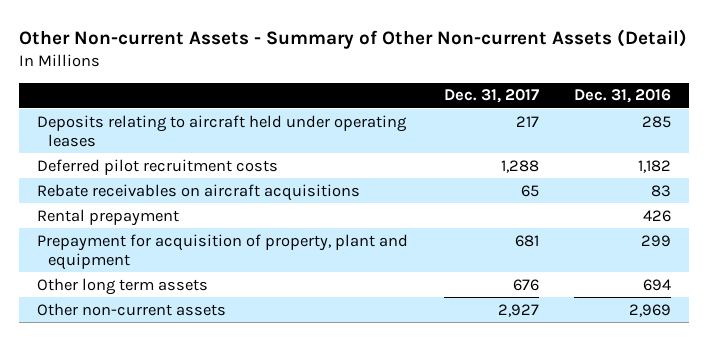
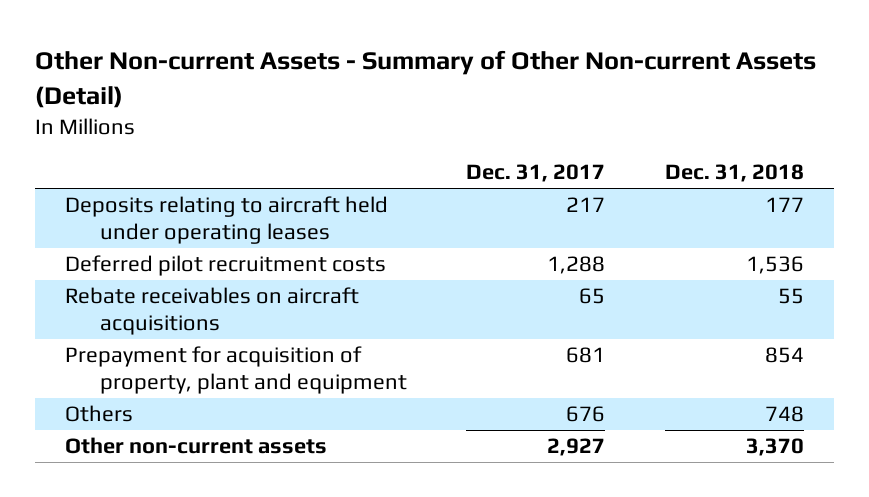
[574,89,672,104] Dec. 31, 2016 -> none
none -> [664,164,804,183] Dec. 31, 2018
[36,208,179,226] Rental prepayment -> none
[36,277,208,295] Other long term assets -> [64,405,133,423] Others

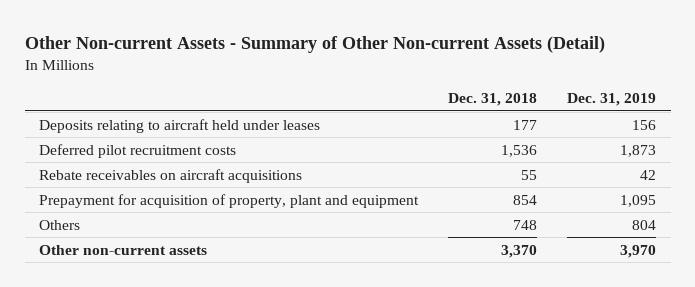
[466,164,606,183] Dec. 31, 2017 -> none
none -> [566,93,656,107] Dec. 31, 2019
[64,196,388,245] Deposits relating to aircraft held under operating leases -> [39,118,321,133] Deposits relating to aircraft held under leases

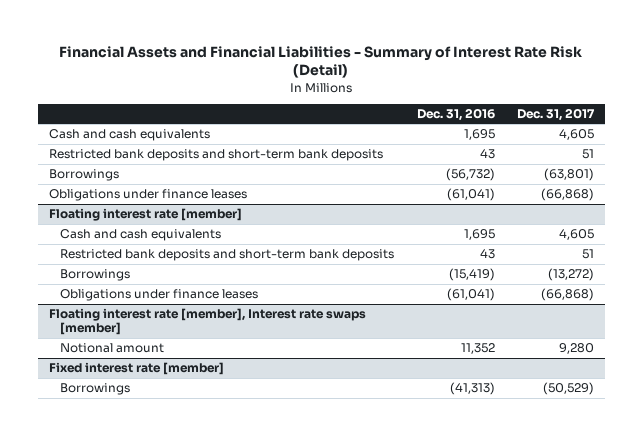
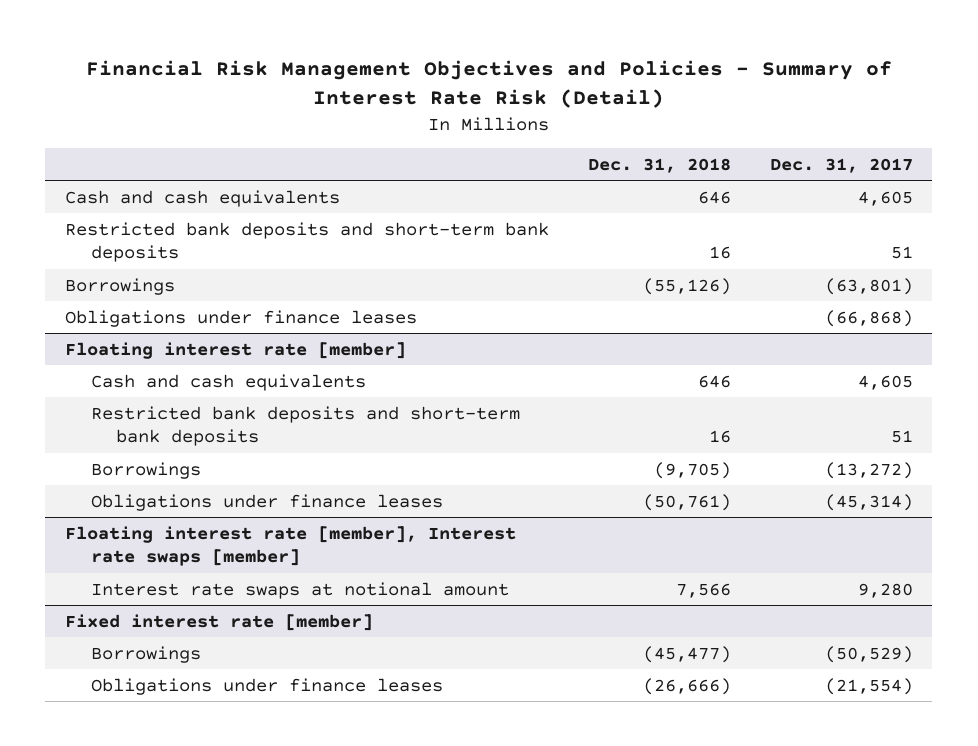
[59,45,583,79] Financial Assets and Financial Liabilities - Summary of Interest Rate Risk (Detail) -> [85,59,892,109] Financial Risk Management Objectives and Policies - Summary of Interest Rate Risk (Detail)
[416,108,495,122] Dec. 31, 2016 -> none
none -> [587,157,731,173] Dec. 31, 2018
[541,288,595,302] (66,868) -> [824,493,913,511] (45,314)
[60,343,165,354] Notional amount -> [90,581,509,599] Interest rate swaps at notional amount
none -> [90,677,443,695] Obligations under finance leases

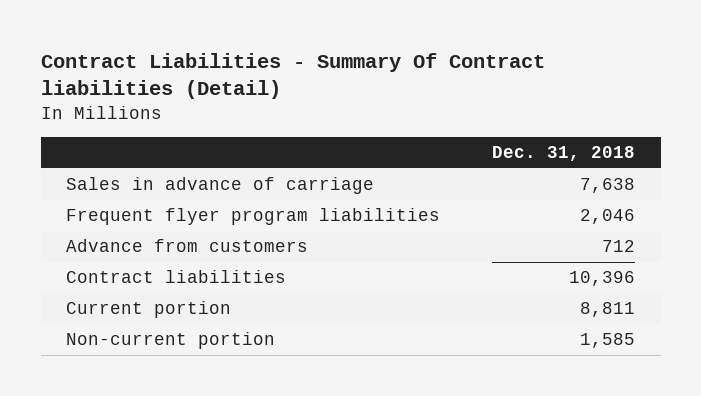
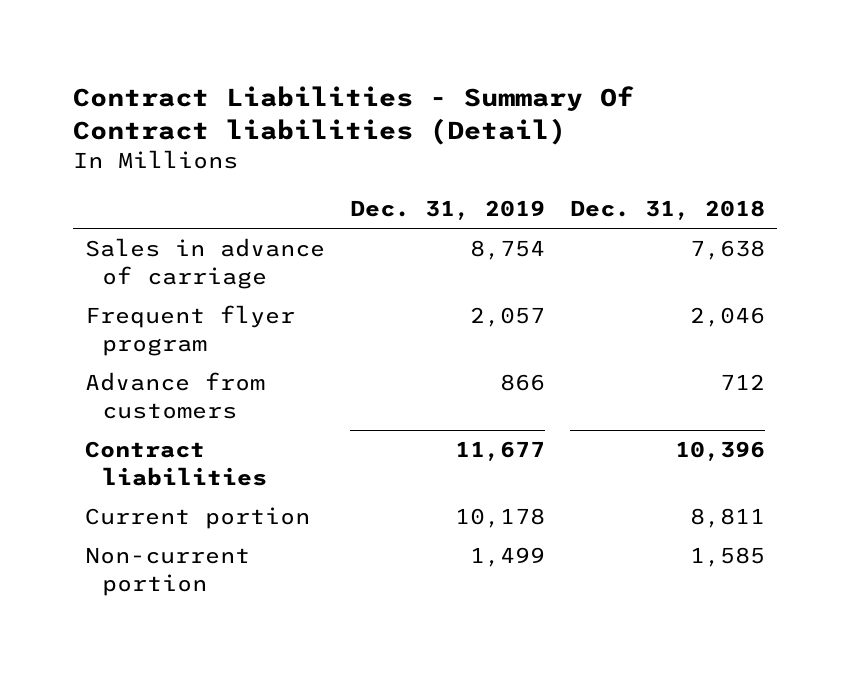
none -> [350,200,546,221] Dec. 31, 2019
[66,208,441,226] Frequent flyer program liabilities -> [85,305,296,356] Frequent flyer program

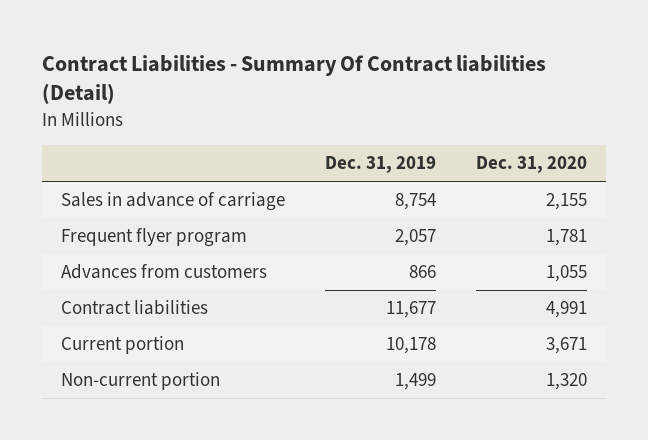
[570,200,766,221] Dec. 31, 2018 -> none
none -> [475,156,587,174] Dec. 31, 2020
[85,372,266,419] Advance from customers -> [61,264,268,280] Advances from customers

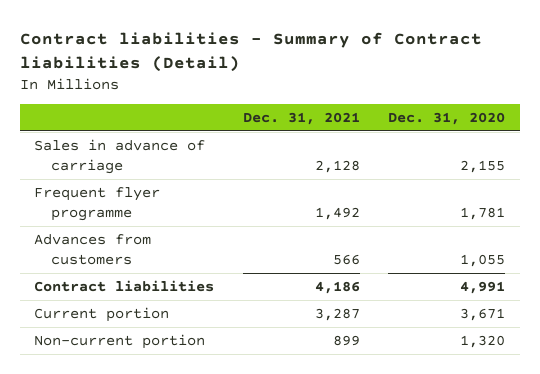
[41,55,546,105] Contract Liabilities - Summary Of Contract liabilities (Detail) -> [20,31,483,72] Contract liabilities - Summary of Contract liabilities (Detail)
[325,156,437,174] Dec. 31, 2019 -> none
none -> [242,112,360,126] Dec. 31, 2021
[61,228,248,248] Frequent flyer program -> [34,186,161,221] Frequent flyer programme

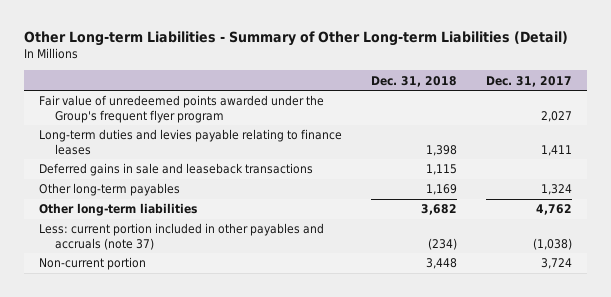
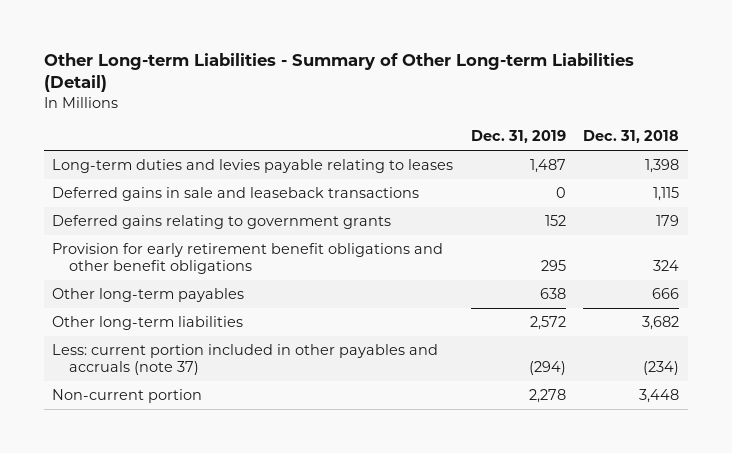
[486,75,573,87] Dec. 31, 2017 -> none
none -> [470,130,566,144] Dec. 31, 2019
[38,95,324,123] Fair value of unredeemed points awarded under the Group's frequent flyer program -> none
[38,129,342,155] Long-term duties and levies payable relating to finance leases -> [52,159,454,174] Long-term duties and levies payable relating to leases
none -> [52,215,392,230] Deferred gains relating to government grants
none -> [52,243,444,274] Provision for early retirement benefit obligations and other benefit obligations
[425,184,457,196] 1,169 -> [652,288,680,300] 666

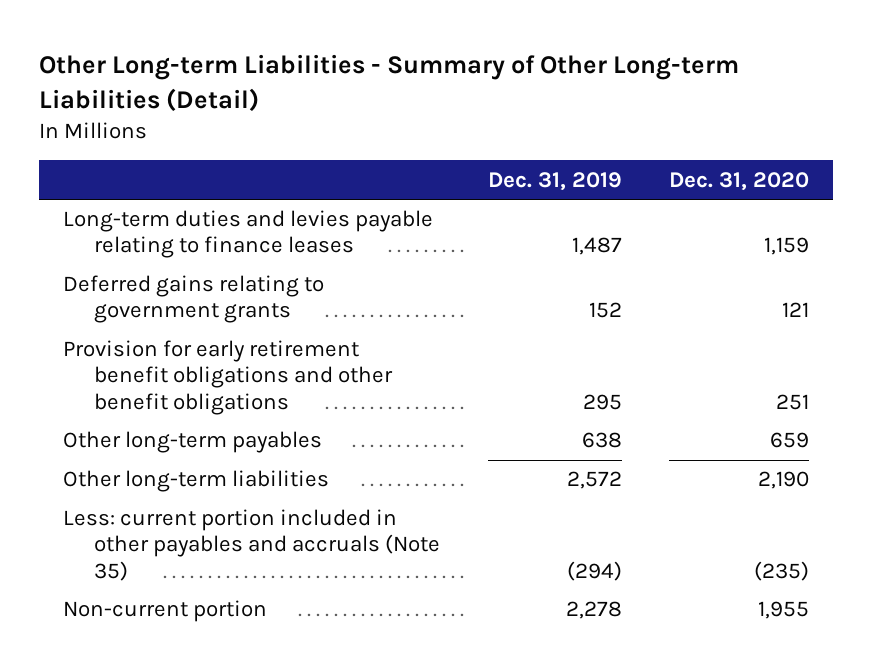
[583,130,680,144] Dec. 31, 2018 -> none
none -> [669,171,810,191] Dec. 31, 2020
[52,187,420,202] Deferred gains in sale and leaseback transactions -> none
[52,159,454,174] Long-term duties and levies payable relating to leases -> [62,210,433,259] Long-term duties and levies payable relating to finance leases
[52,344,439,375] Less: current portion included in other payables and accruals (note 37) -> [62,509,440,581] Less: current portion included in other payables and accruals (Note 35)

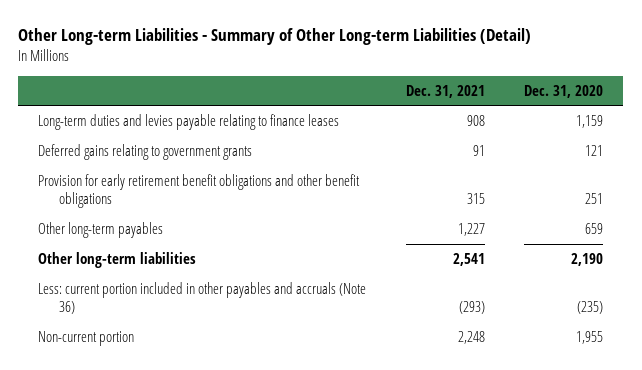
[487,171,622,191] Dec. 31, 2019 -> none
none -> [405,84,485,98] Dec. 31, 2021
[62,509,440,581] Less: current portion included in other payables and accruals (Note 35) -> [38,282,367,315] Less: current portion included in other payables and accruals (Note 36)

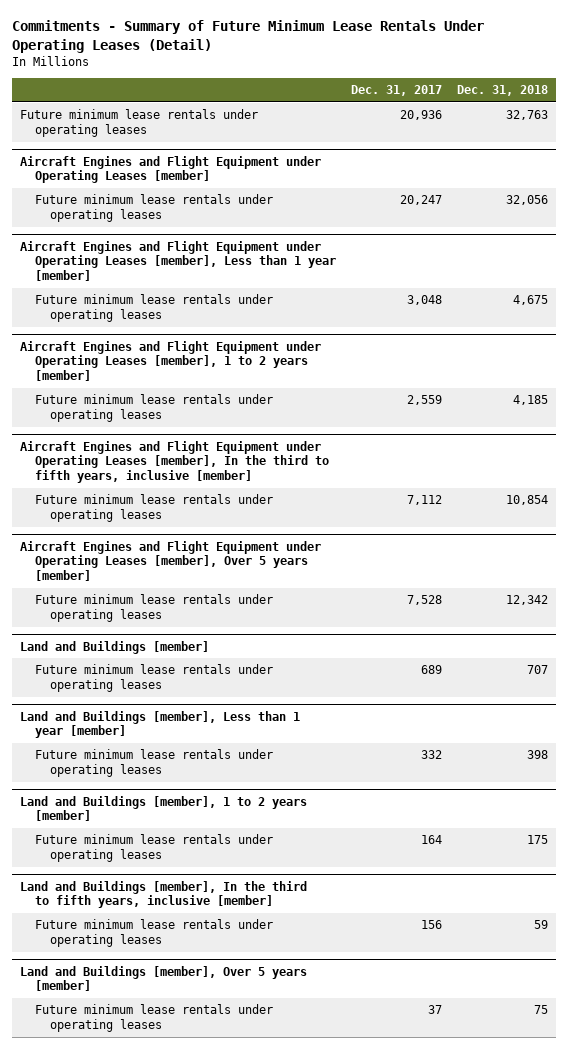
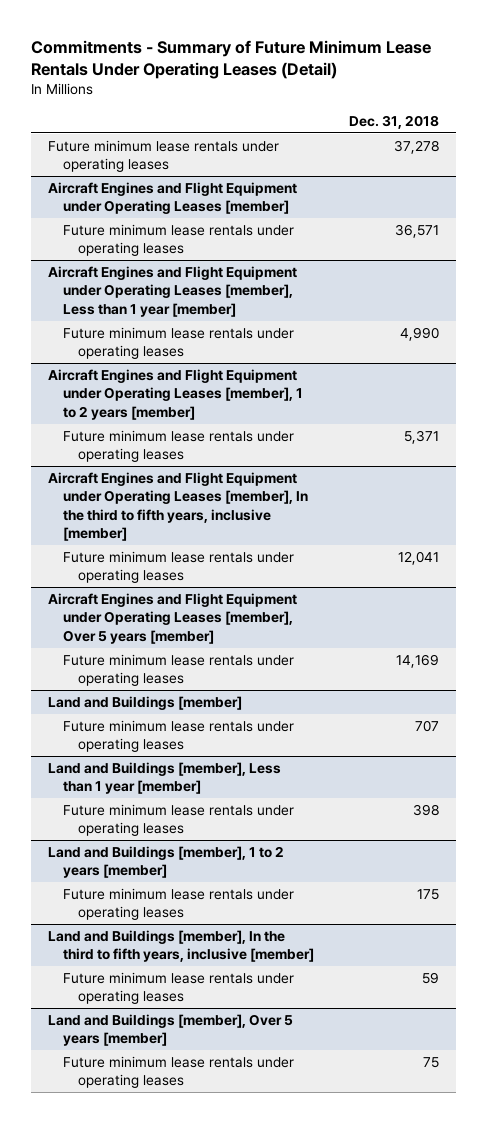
[350,85,442,97] Dec. 31, 2017 -> none
[506,110,549,121] 32,763 -> [393,140,439,155] 37,278
[506,195,549,206] 32,056 -> [394,224,439,239] 36,571
[513,295,549,306] 4,675 -> [399,327,439,342] 4,990
[513,395,549,406] 4,185 -> [403,430,439,445] 5,371
[506,495,549,506] 10,854 -> [397,551,439,566] 12,041
[506,595,549,606] 12,342 -> [395,654,439,669] 14,169

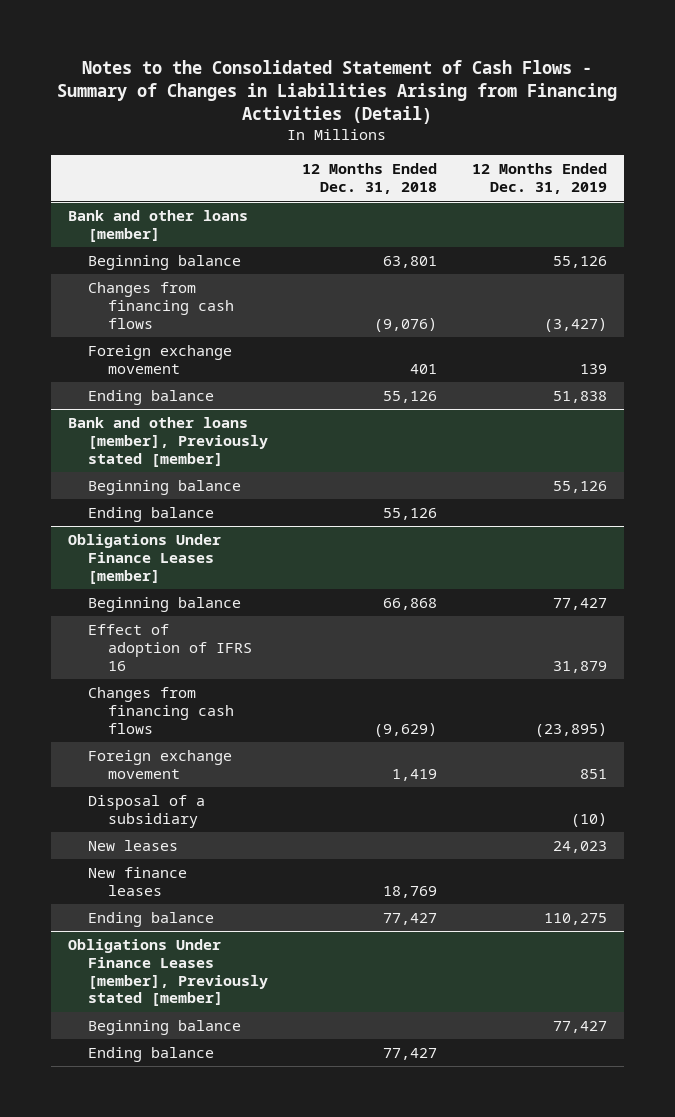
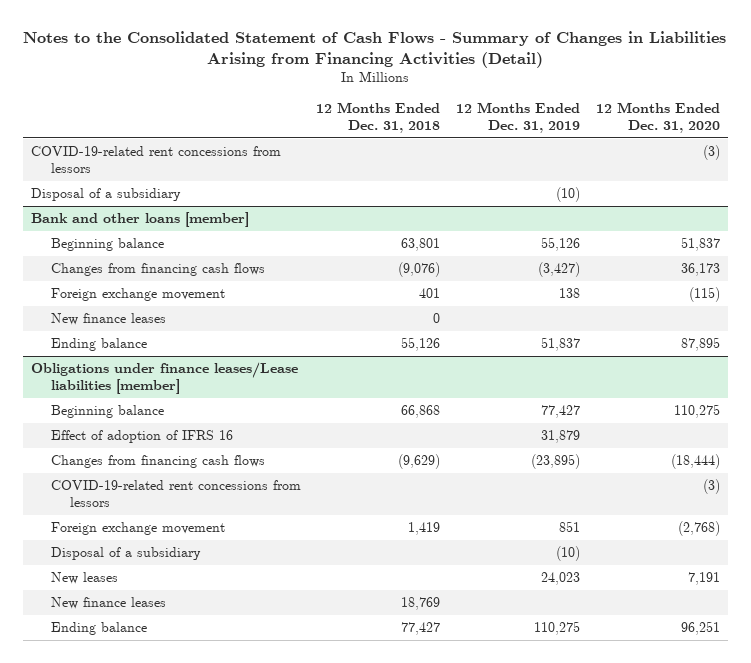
none -> [596,101,721,133] 12 Months Ended Dec. 31, 2020
none -> [30,146,281,174] COVID-19-related rent concessions from lessors
none -> [30,188,181,202] Disposal of a subsidiary
[67,417,268,467] Bank and other loans [member], Previously stated [member] -> none
[87,480,241,496] Beginning balance -> none
[87,507,214,523] Ending balance -> none
[579,363,607,374] 139 -> [559,288,581,299] 138
none -> [50,313,166,326] New finance leases
[552,391,607,404] 51,838 -> [541,337,581,352] 51,837
[67,534,221,584] Obligations Under Finance Leases [member] -> [30,362,298,395] Obligations under finance leases/Lease liabilities [member]
none -> [50,480,301,508] COVID-19-related rent concessions from lessors
[67,939,268,1007] Obligations Under Finance Leases [member], Previously stated [member] -> none
[87,1020,241,1036] Beginning balance -> none
[87,1047,214,1063] Ending balance -> none

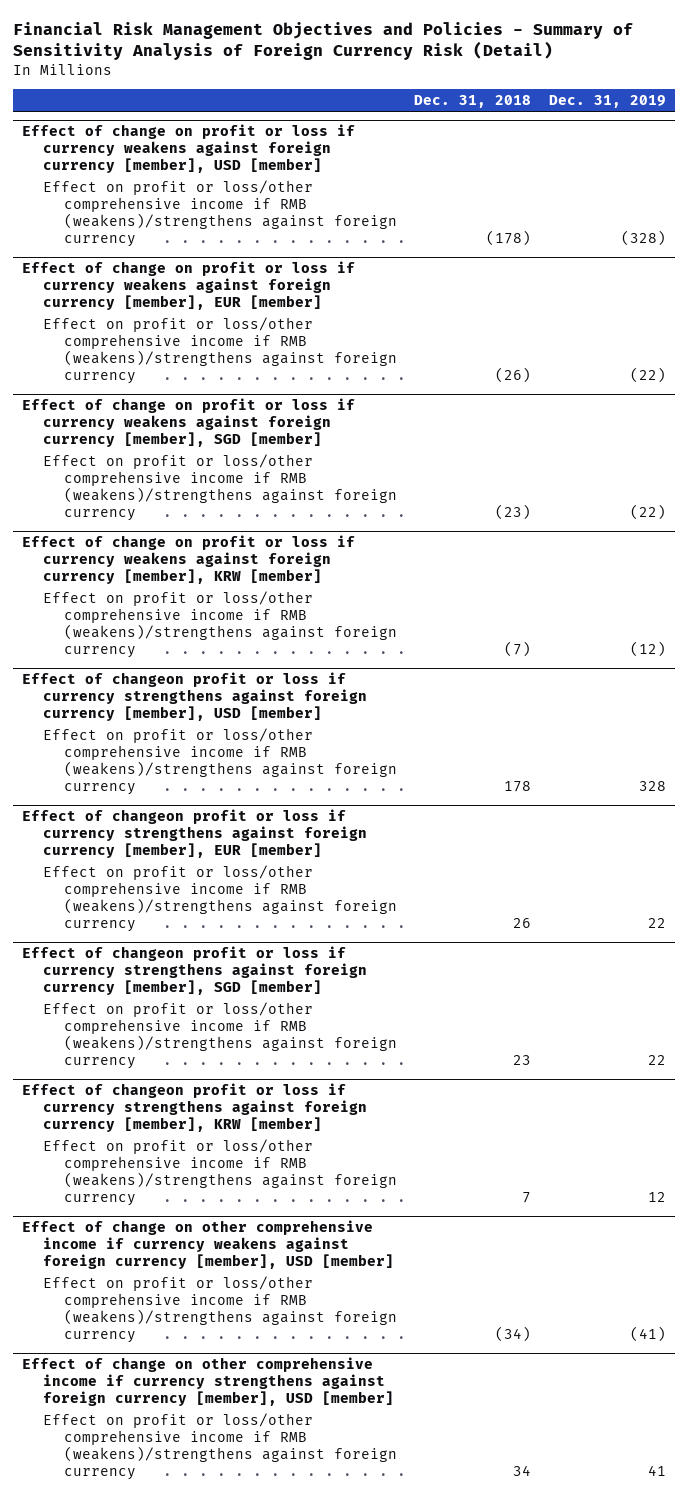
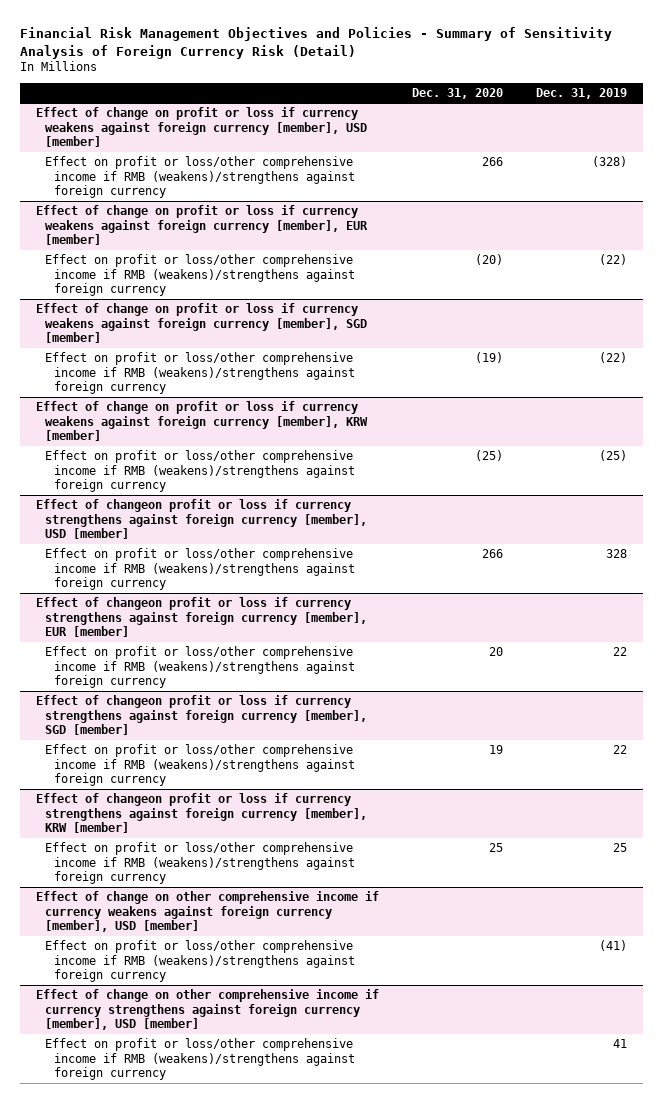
[414,95,532,109] Dec. 31, 2018 -> none
none -> [412,87,504,99] Dec. 31, 2020
[630,640,667,657] (12) -> [598,449,627,461] (25)
[648,1191,667,1202] 12 -> [612,842,627,852] 25

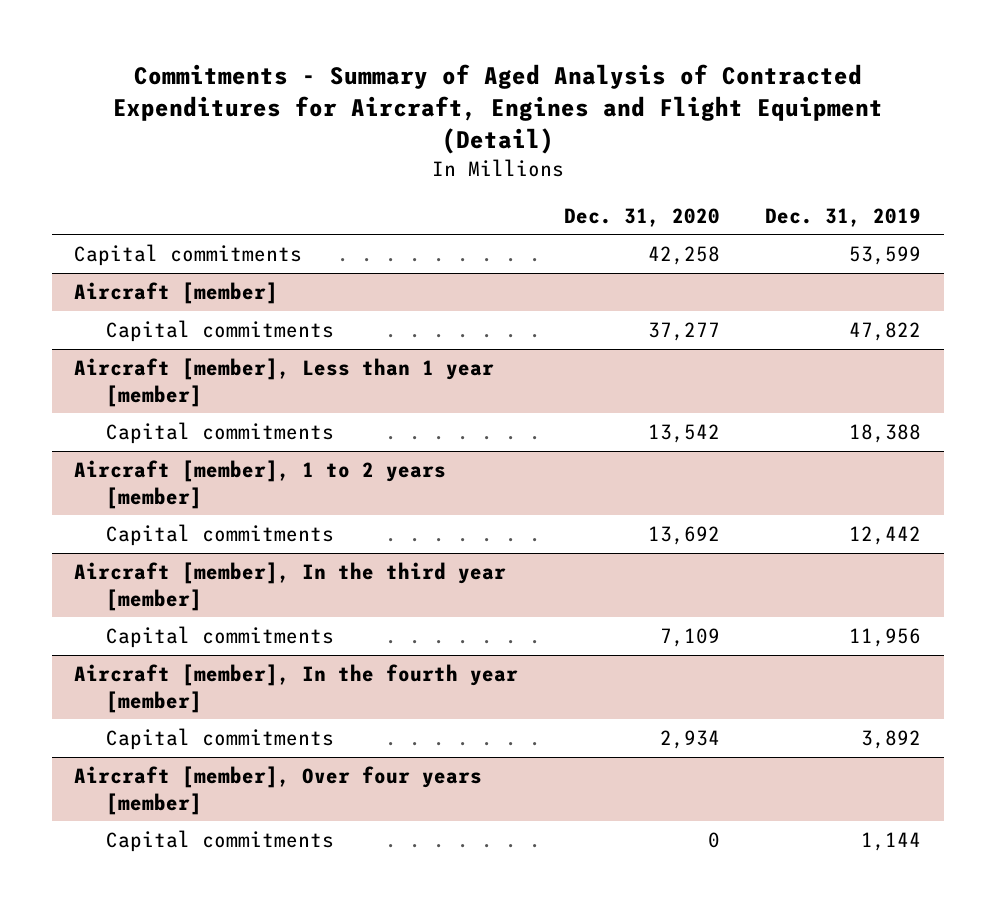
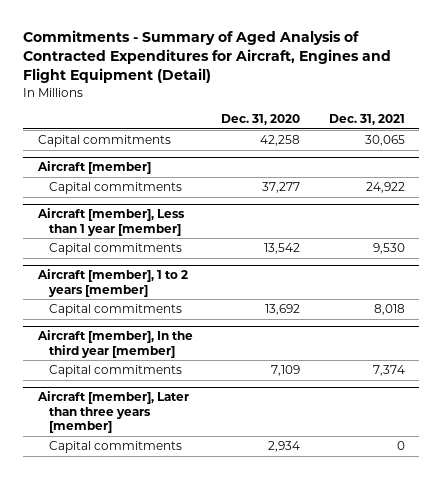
[765,207,922,227] Dec. 31, 2019 -> none
none -> [328,114,405,126] Dec. 31, 2021
[74,664,519,713] Aircraft [member], In the fourth year [member] -> none
none -> [36,391,189,433] Aircraft [member], Later than three years [member]
[74,766,483,815] Aircraft [member], Over four years [member] -> none
[105,830,334,853] Capital commitments -> none

